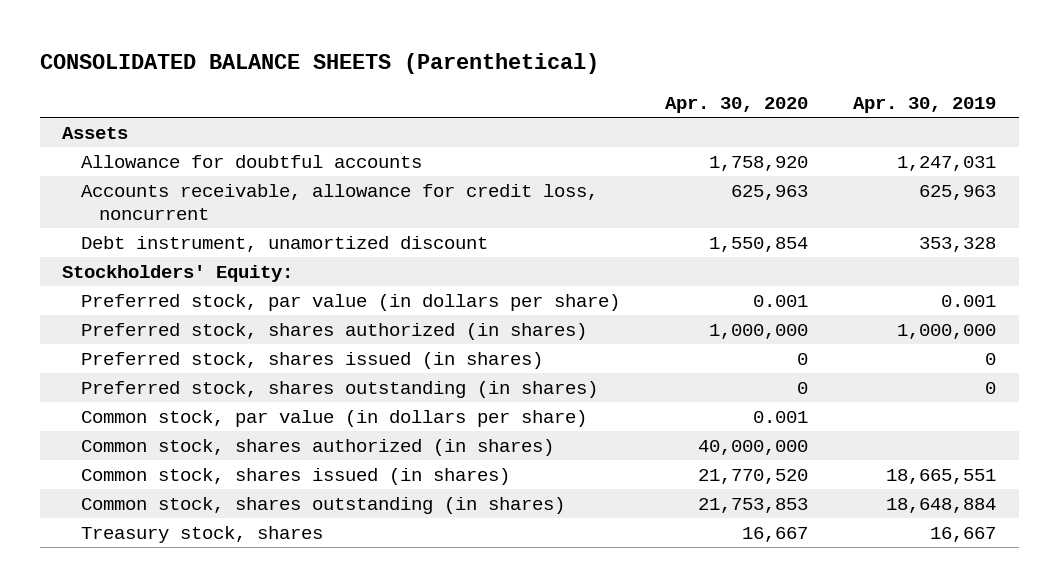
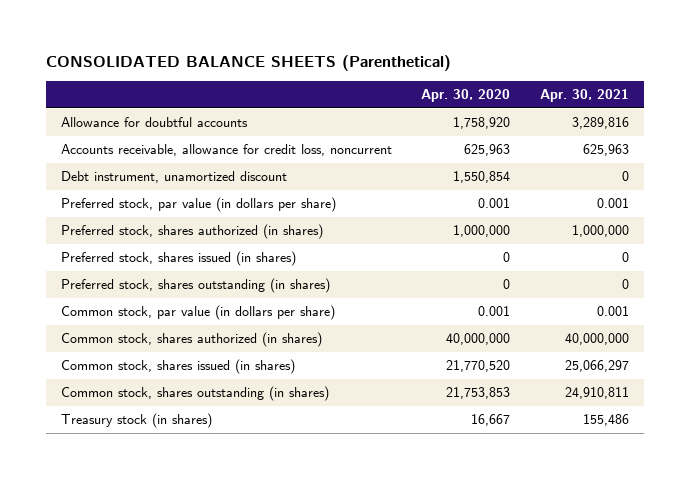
[853,97,997,114] Apr. 30, 2019 -> none
none -> [539,88,629,102] Apr. 30, 2021
[62,126,129,139] Assets -> none
[62,264,294,282] Stockholders' Equity: -> none
[80,525,323,543] Treasury stock, shares -> [60,413,212,429] Treasury stock (in shares)

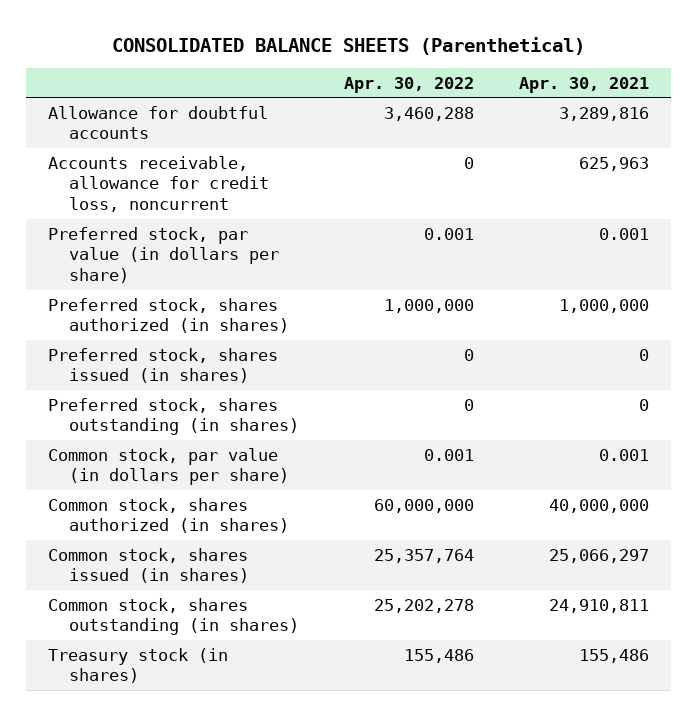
[421,88,511,102] Apr. 30, 2020 -> none
none -> [344,76,475,93] Apr. 30, 2022
[60,171,287,184] Debt instrument, unamortized discount -> none

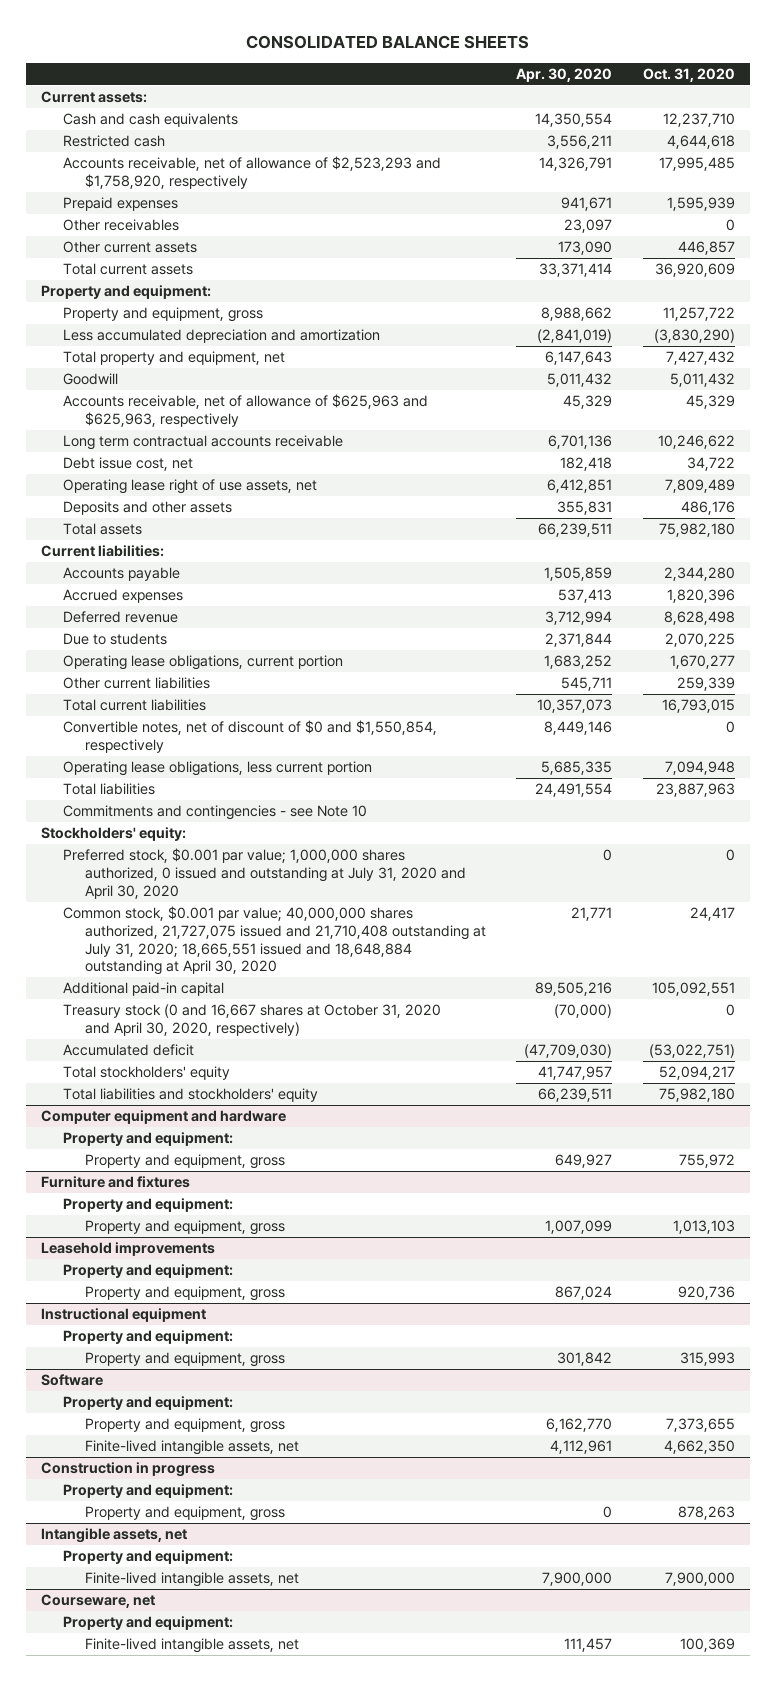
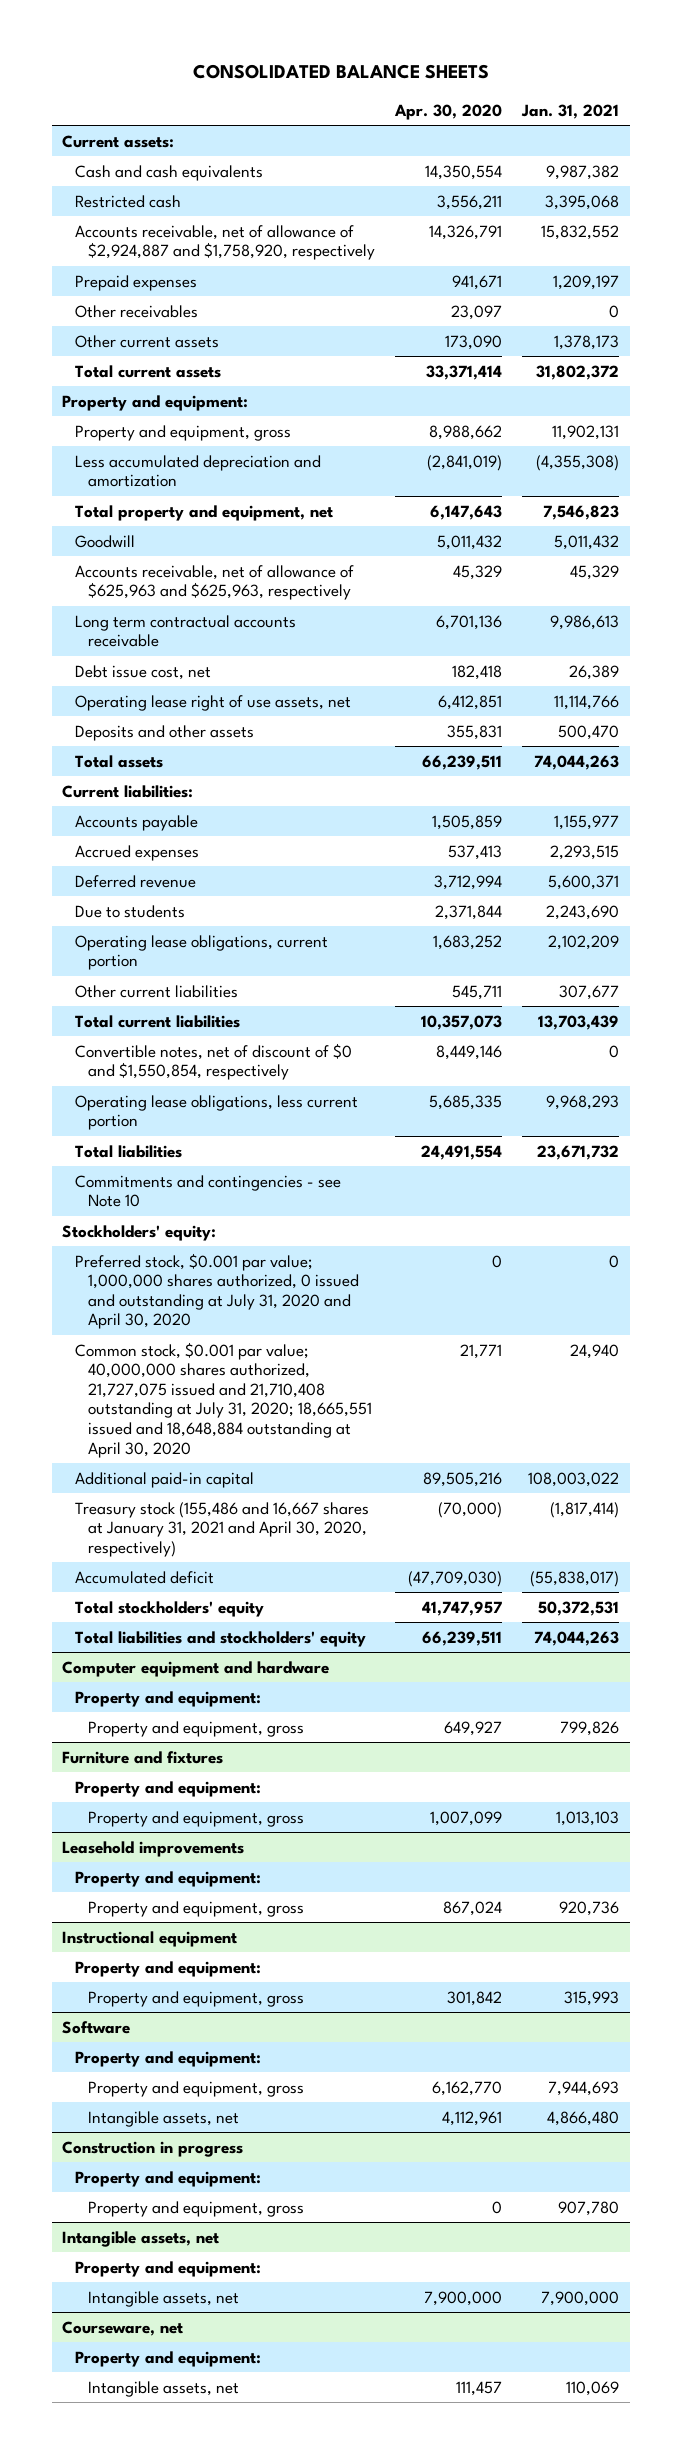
[642,67,735,82] Oct. 31, 2020 -> none
none -> [521,103,620,119] Jan. 31, 2021
[62,156,441,189] Accounts receivable, net of allowance of $2,523,293 and $1,758,920, respectively -> [74,224,375,261] Accounts receivable, net of allowance of $2,924,887 and $1,758,920, respectively
[62,1004,441,1036] Treasury stock (0 and 16,667 shares at October 31, 2020 and April 30, 2020, respectively) -> [74,1501,369,1557] Treasury stock (155,486 and 16,667 shares at January 31, 2021 and April 30, 2020, respectively)
[85,1440,300,1456] Finite-lived intangible assets, net -> [87,2110,239,2127] Intangible assets, net
[85,1572,300,1588] Finite-lived intangible assets, net -> [87,2290,239,2307] Intangible assets, net
[85,1638,300,1654] Finite-lived intangible assets, net -> [87,2380,239,2397] Intangible assets, net

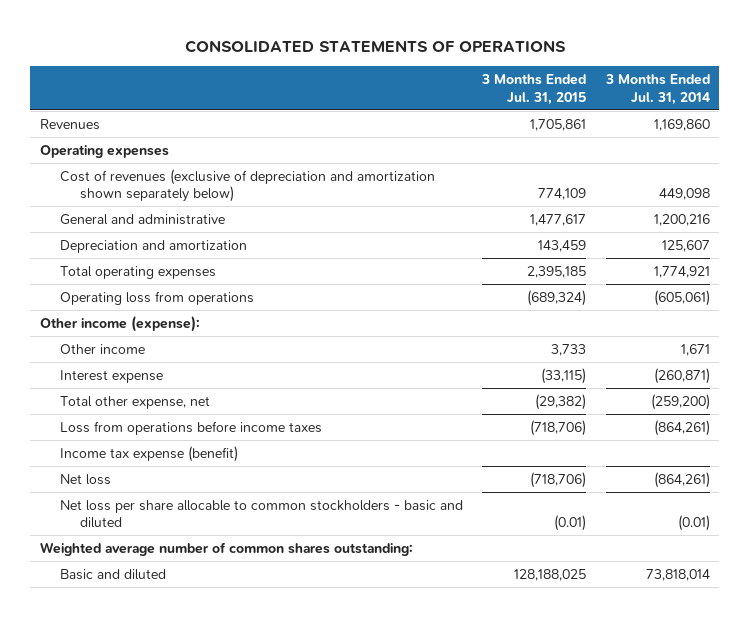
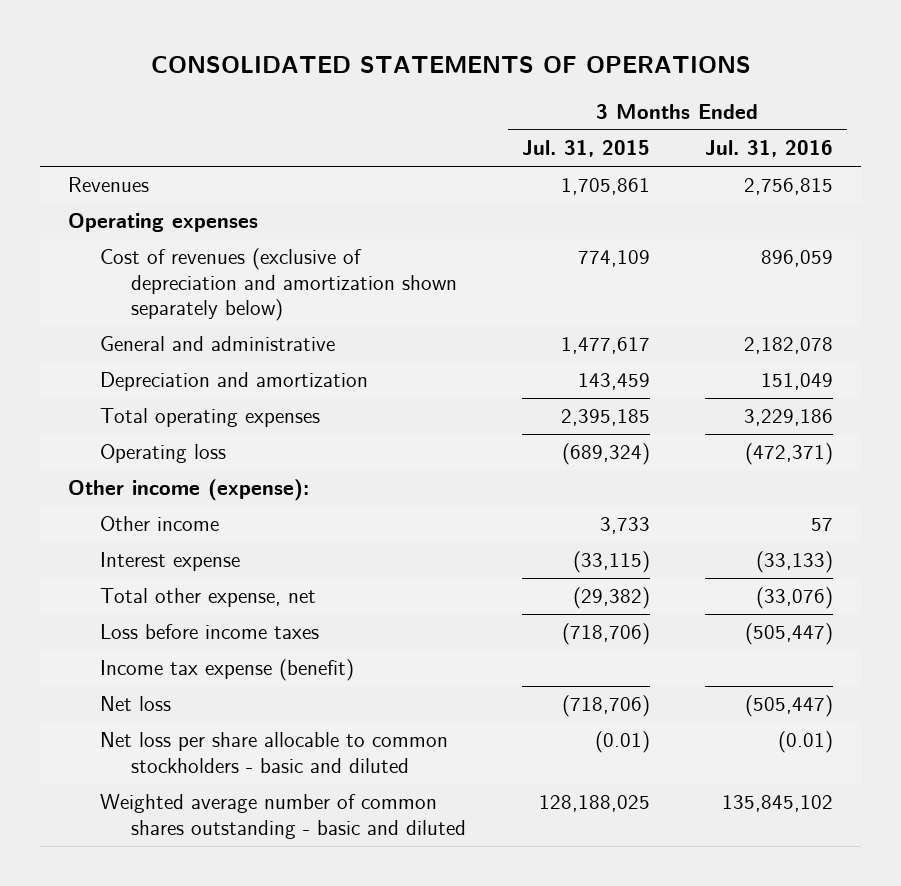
[604,74,710,105] 3 Months Ended Jul. 31, 2014 -> none
none -> [705,140,834,158] Jul. 31, 2016
[59,290,254,305] Operating loss from operations -> [99,444,226,464] Operating loss
[59,420,322,435] Loss from operations before income taxes -> [99,624,319,640] Loss before income taxes
[39,541,413,556] Weighted average number of common shares outstanding: -> none
[59,568,166,580] Basic and diluted -> [99,794,467,839] Weighted average number of common shares outstanding - basic and diluted

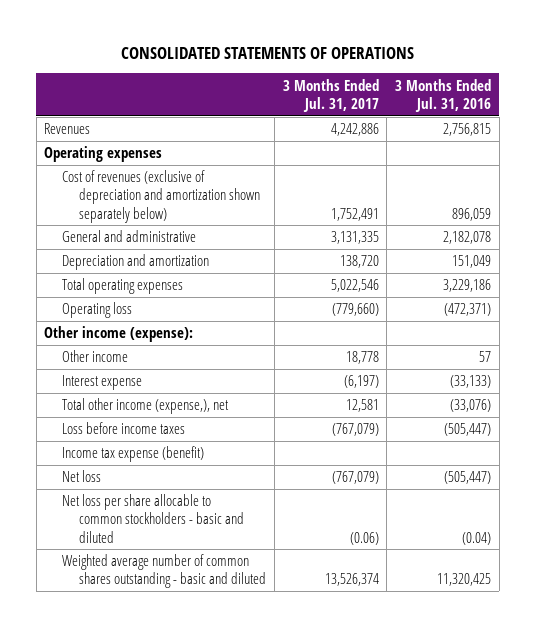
[521,140,650,158] Jul. 31, 2015 -> none
none -> [282,78,379,112] 3 Months Ended Jul. 31, 2017
[99,588,316,608] Total other expense, net -> [61,398,229,415] Total other income (expense,), net
[778,731,834,754] (0.01) -> [462,531,492,545] (0.04)
[722,795,834,813] 135,845,102 -> [437,573,492,587] 11,320,425

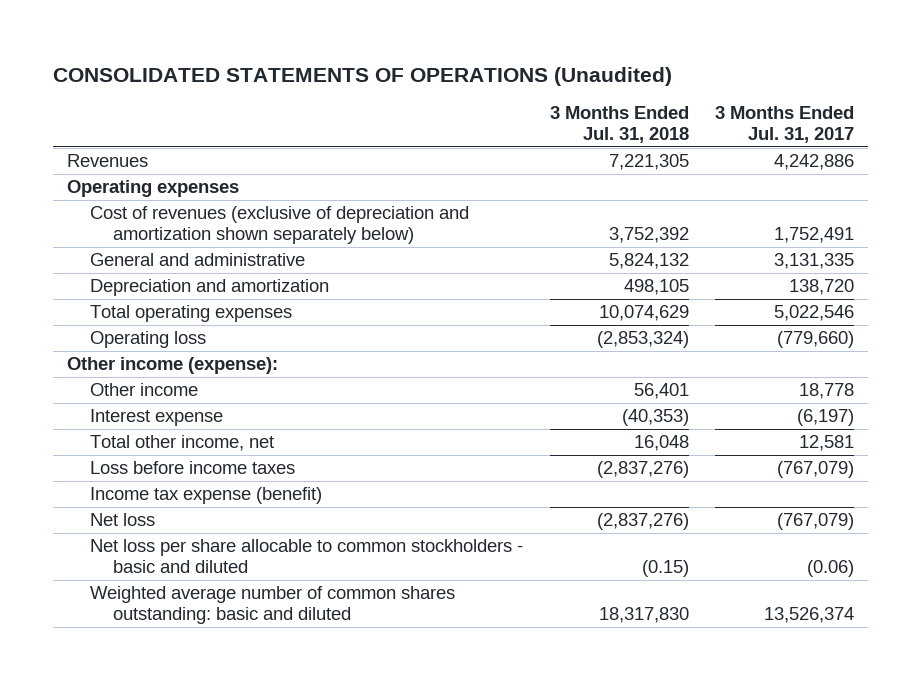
[120,46,414,59] CONSOLIDATED STATEMENTS OF OPERATIONS -> [53,66,673,86] CONSOLIDATED STATEMENTS OF OPERATIONS (Unaudited)
[395,78,492,112] 3 Months Ended Jul. 31, 2016 -> none
none -> [549,106,689,144] 3 Months Ended Jul. 31, 2018
[61,398,229,415] Total other income (expense,), net -> [90,435,275,452] Total other income, net
[61,554,267,589] Weighted average number of common shares outstanding - basic and diluted -> [90,586,456,625] Weighted average number of common shares outstanding: basic and diluted

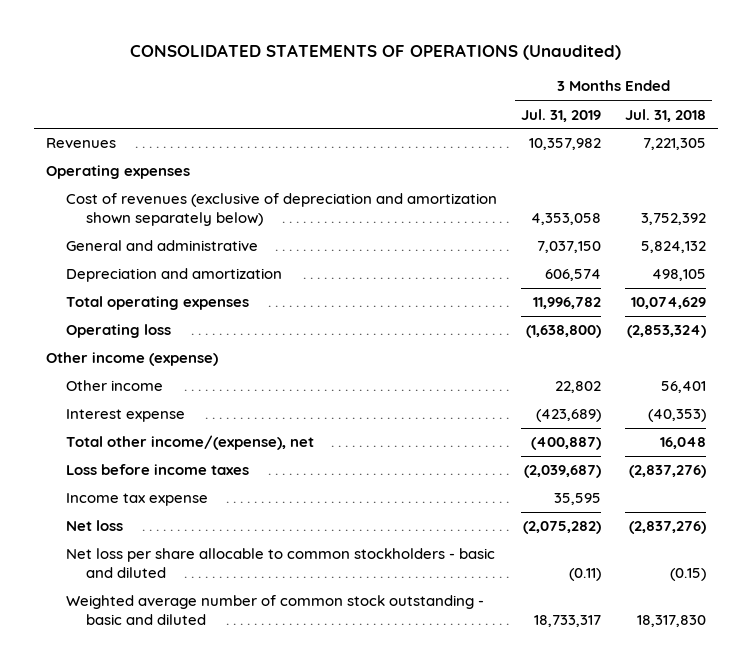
[715,106,855,144] 3 Months Ended Jul. 31, 2017 -> none
none -> [521,108,602,122] Jul. 31, 2019
[66,357,278,375] Other income (expense): -> [45,352,218,367] Other income (expense)
[90,435,275,452] Total other income, net -> [65,435,314,451] Total other income/(expense), net
[90,487,323,505] Income tax expense (benefit) -> [65,493,208,507] Income tax expense
[90,586,456,625] Weighted average number of common shares outstanding: basic and diluted -> [65,595,484,626] Weighted average number of common stock outstanding - basic and diluted

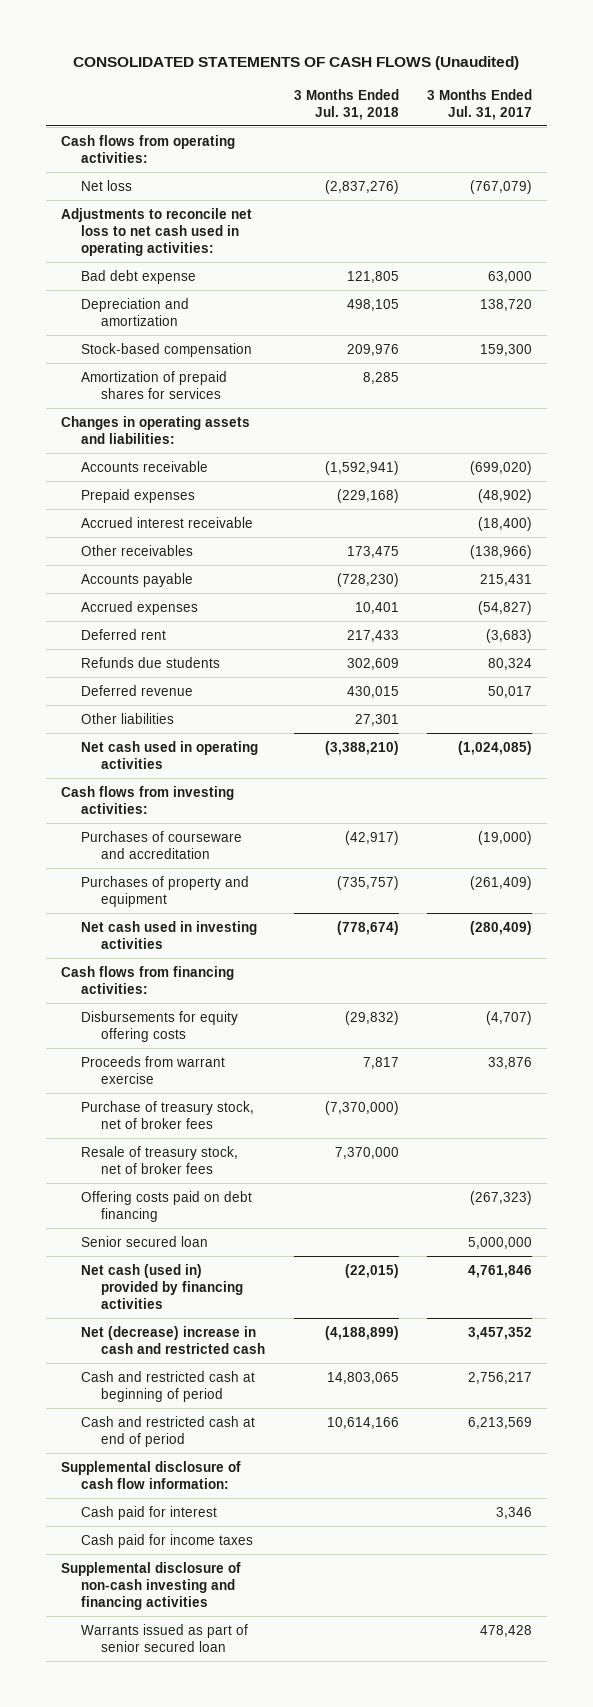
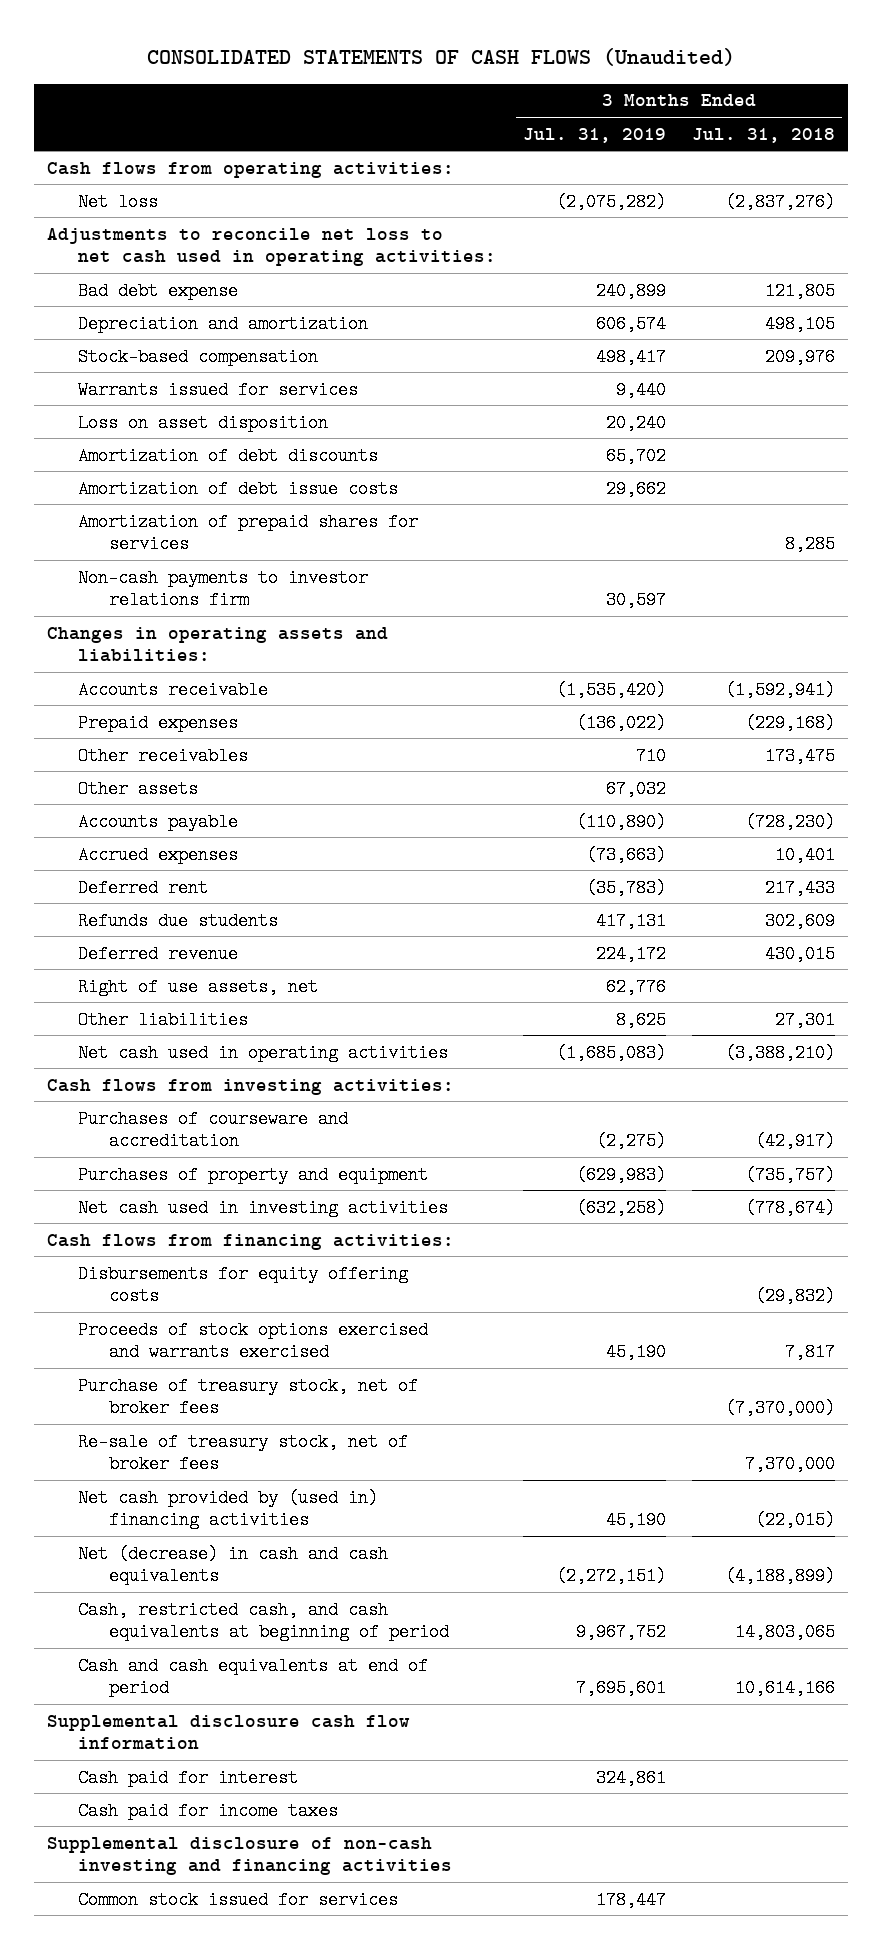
[427,88,533,120] 3 Months Ended Jul. 31, 2017 -> none
none -> [522,127,666,143] Jul. 31, 2019
none -> [78,380,359,399] Warrants issued for services
none -> [78,413,329,432] Loss on asset disposition
none -> [78,446,379,465] Amortization of debt discounts
none -> [78,479,399,498] Amortization of debt issue costs
none -> [78,568,369,610] Non-cash payments to investor relations firm
[80,516,253,528] Accrued interest receivable -> none
none -> [78,779,199,798] Other assets
none -> [78,977,319,996] Right of use assets, net
[80,1055,225,1084] Proceeds from warrant exercise -> [78,1320,429,1362] Proceeds of stock options exercised and warrants exercised
[80,1190,252,1222] Offering costs paid on debt financing -> none
[80,1235,208,1247] Senior secured loan -> none
[80,1145,238,1174] Resale of treasury stock, net of broker fees -> [78,1432,409,1474] Re-sale of treasury stock, net of broker fees
[80,1263,244,1309] Net cash (used in) provided by financing activities -> [78,1488,379,1530] Net cash provided by (used in) financing activities
[80,1325,266,1354] Net (decrease) increase in cash and restricted cash -> [78,1544,389,1586] Net (decrease) in cash and cash equivalents
[80,1370,255,1402] Cash and restricted cash at beginning of period -> [78,1600,450,1642] Cash, restricted cash, and cash equivalents at beginning of period
[80,1415,255,1447] Cash and restricted cash at end of period -> [78,1656,429,1698] Cash and cash equivalents at end of period
[60,1460,241,1489] Supplemental disclosure of cash flow information: -> [47,1714,411,1751] Supplemental disclosure cash flow information
[80,1623,248,1652] Warrants issued as part of senior secured loan -> none
none -> [78,1890,399,1909] Common stock issued for services

